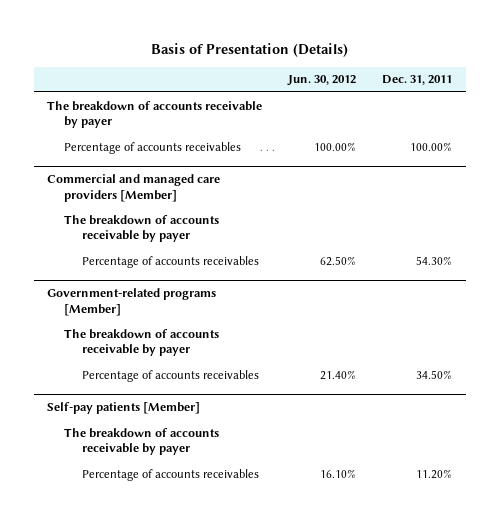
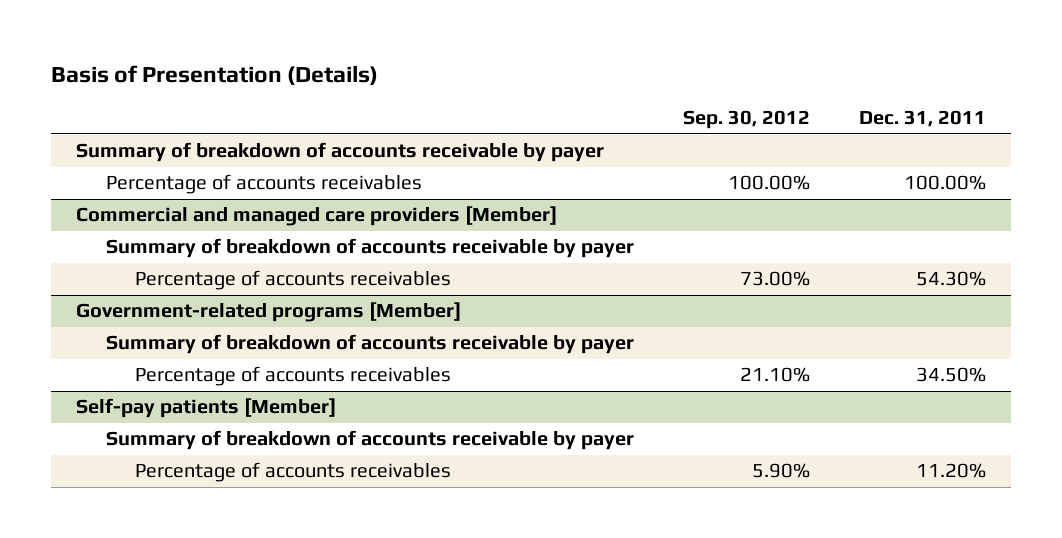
[287,75,357,87] Jun. 30, 2012 -> none
none -> [682,110,810,130] Sep. 30, 2012
[47,100,263,129] The breakdown of accounts receivable by payer -> [76,142,605,163] Summary of breakdown of accounts receivable by payer
[64,214,220,243] The breakdown of accounts receivable by payer -> [105,238,634,259] Summary of breakdown of accounts receivable by payer
[64,328,220,357] The breakdown of accounts receivable by payer -> [105,334,634,355] Summary of breakdown of accounts receivable by payer
[64,427,220,456] The breakdown of accounts receivable by payer -> [105,430,634,451] Summary of breakdown of accounts receivable by payer

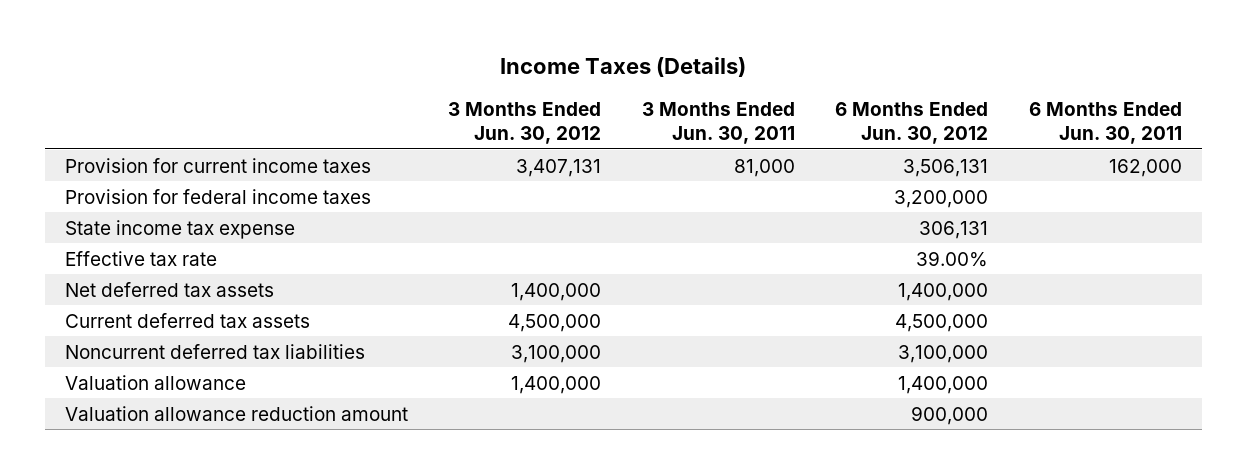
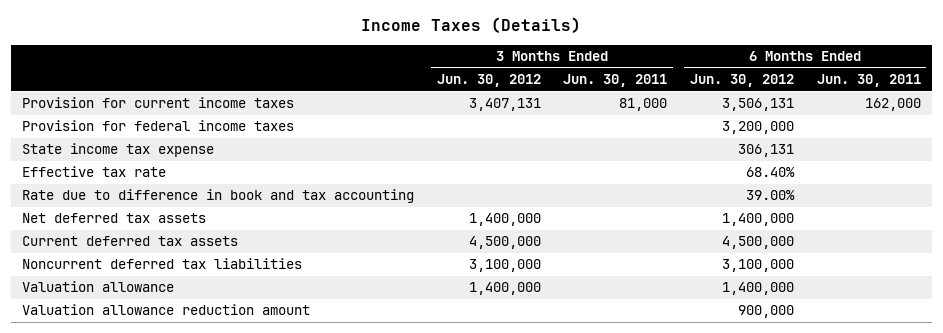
[916,250,989,267] 39.00% -> [746,167,796,178] 68.40%
none -> [22,189,415,204] Rate due to difference in book and tax accounting

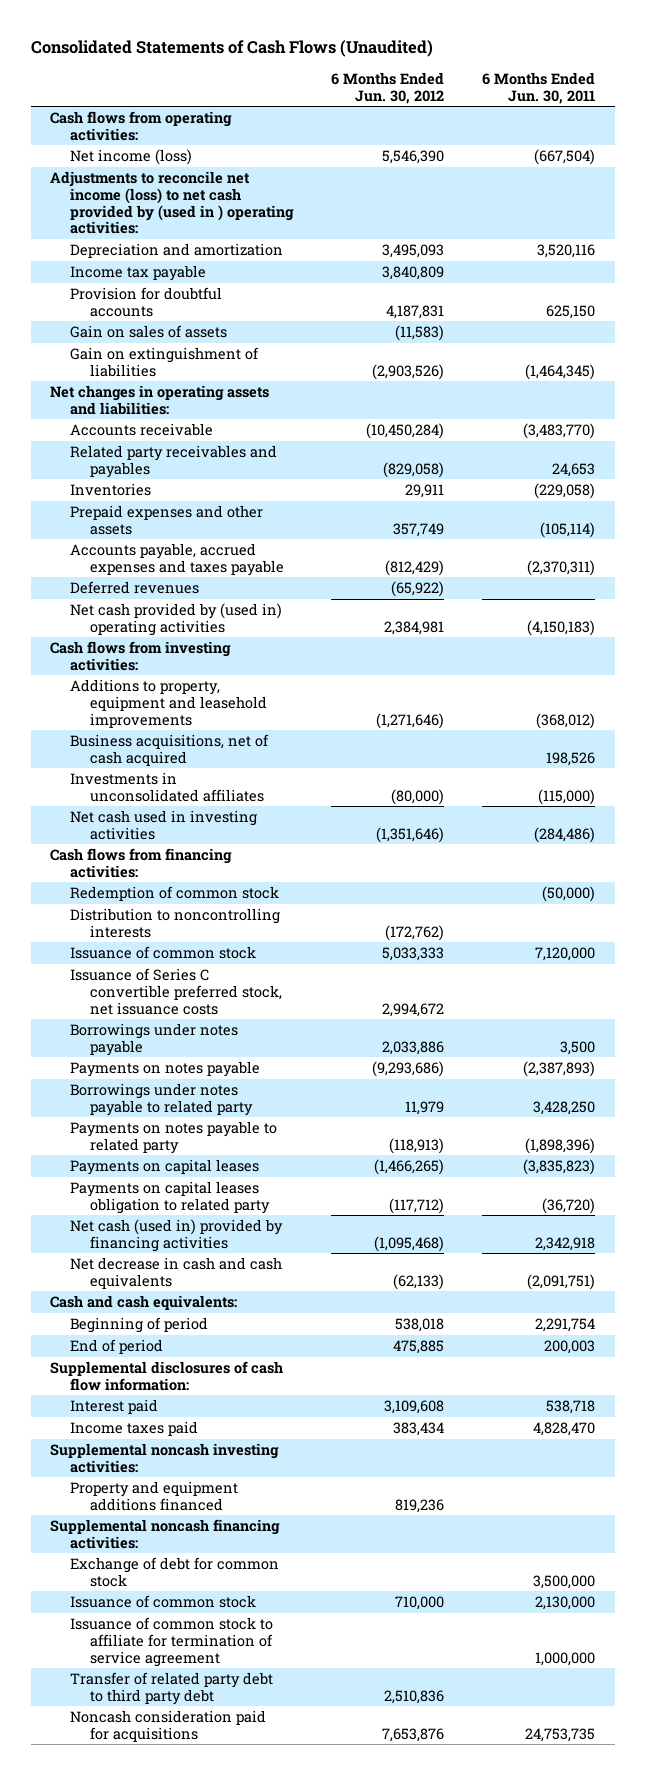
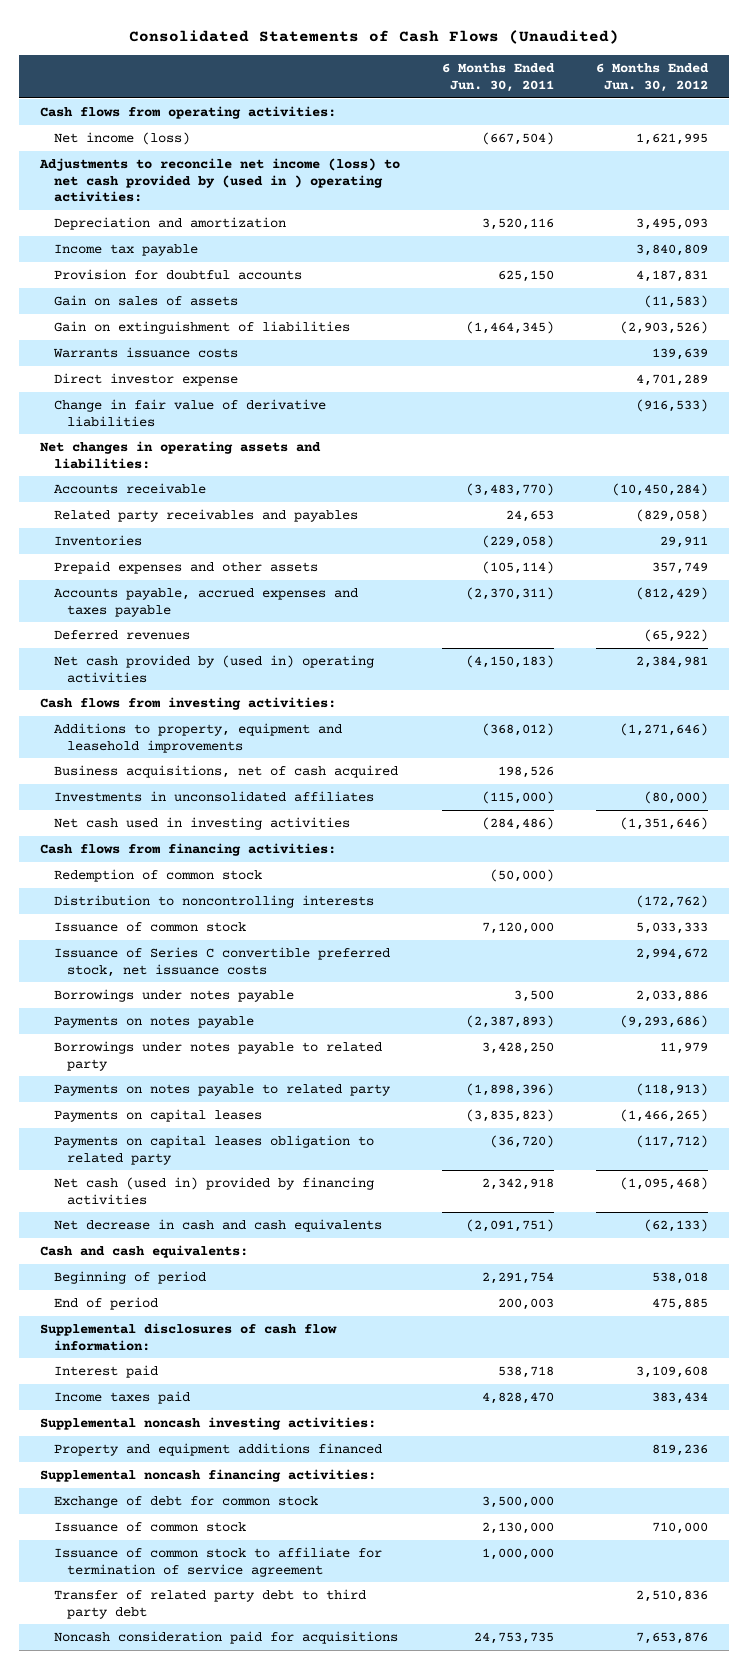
[382,150,445,165] 5,546,390 -> [636,132,709,145] 1,621,995
none -> [52,346,238,358] Warrants issuance costs
none -> [53,372,238,386] Direct investor expense
none -> [53,398,326,427] Change in fair value of derivative liabilities

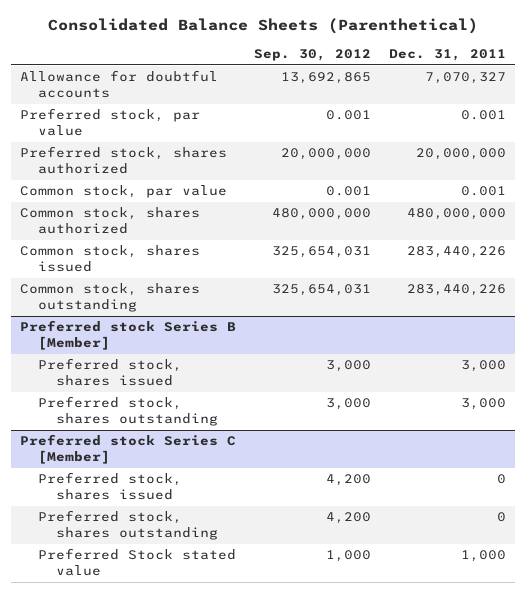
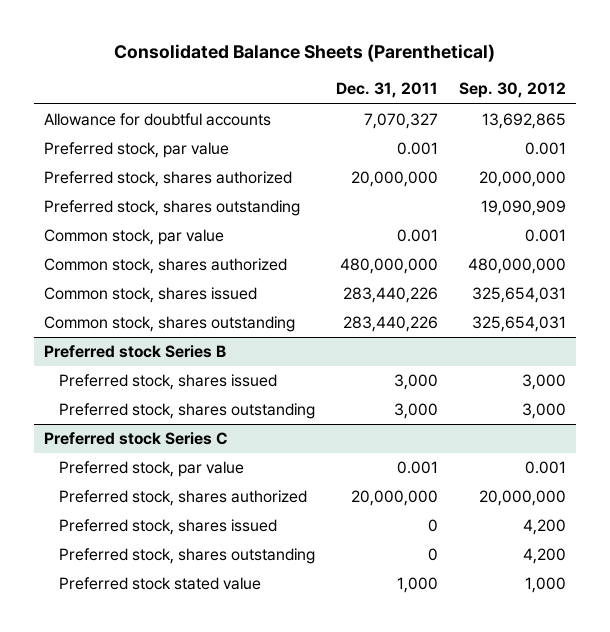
none -> [44,200,301,217] Preferred stock, shares outstanding
[20,320,237,351] Preferred stock Series B [Member] -> [44,345,227,359] Preferred stock Series B
[20,434,237,465] Preferred stock Series C [Member] -> [44,432,229,446] Preferred stock Series C
none -> [59,461,245,478] Preferred stock, par value
none -> [59,490,308,507] Preferred stock, shares authorized
[37,548,236,577] Preferred Stock stated value -> [59,577,262,591] Preferred stock stated value

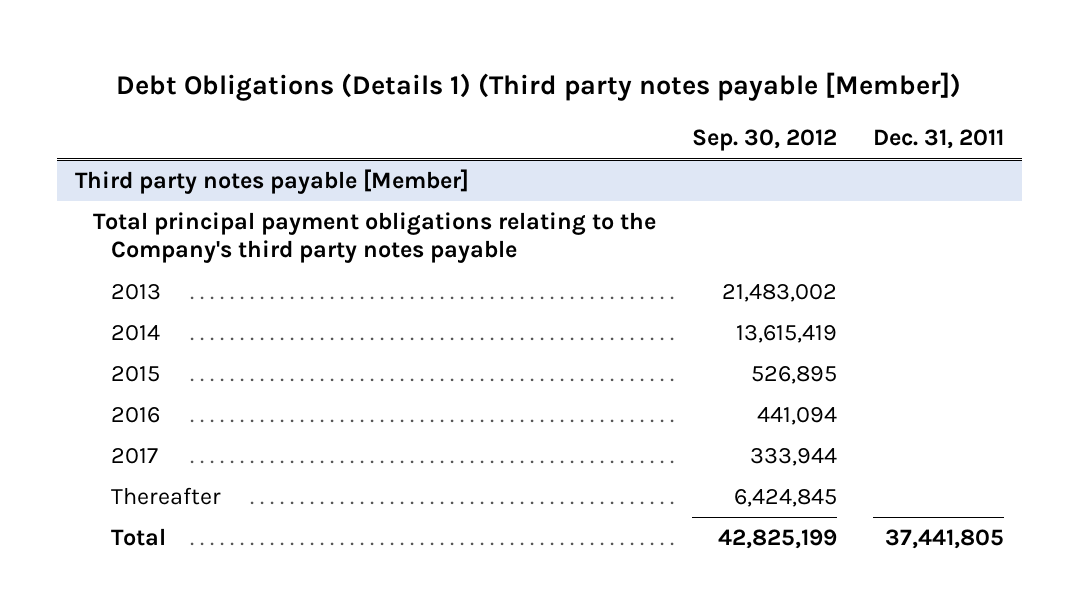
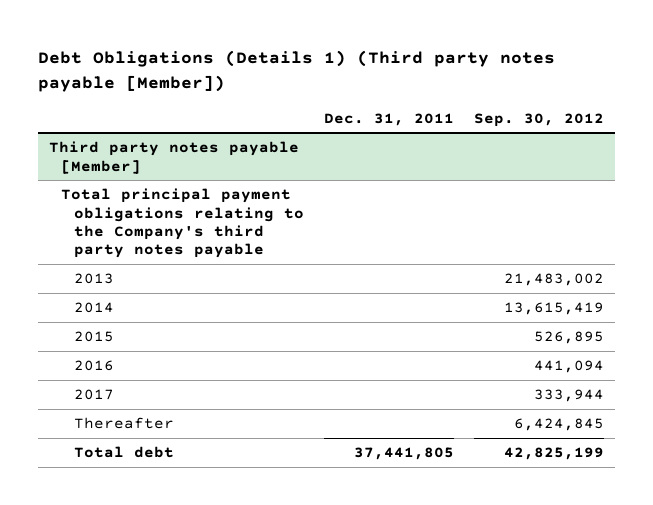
[110,528,166,547] Total -> [73,446,174,459] Total debt

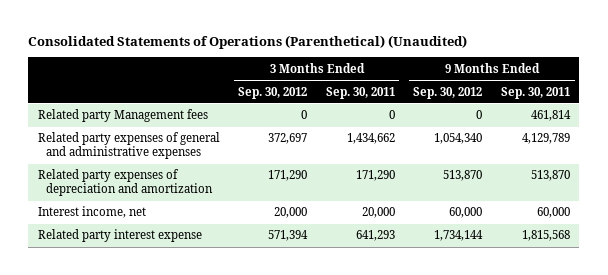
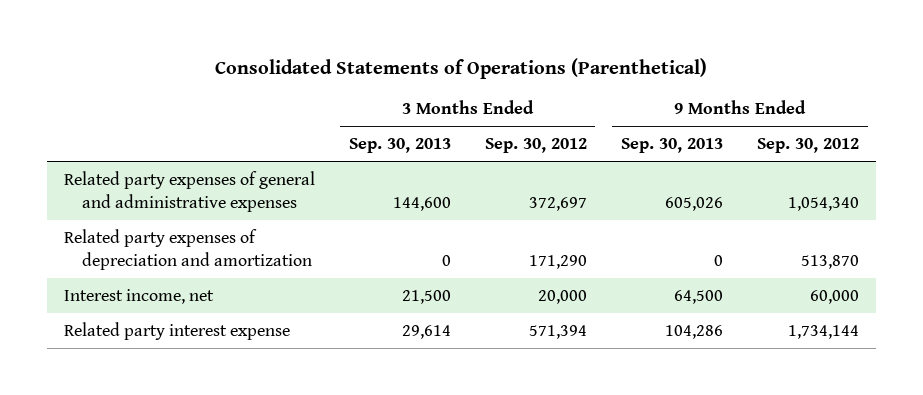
[28,35,468,50] Consolidated Statements of Operations (Parenthetical) (Unaudited) -> [215,57,708,79] Consolidated Statements of Operations (Parenthetical)
[325,86,395,99] Sep. 30, 2011 -> none
[501,86,571,99] Sep. 30, 2011 -> none
none -> [348,138,451,154] Sep. 30, 2013
none -> [620,138,723,154] Sep. 30, 2013
[37,109,208,123] Related party Management fees -> none

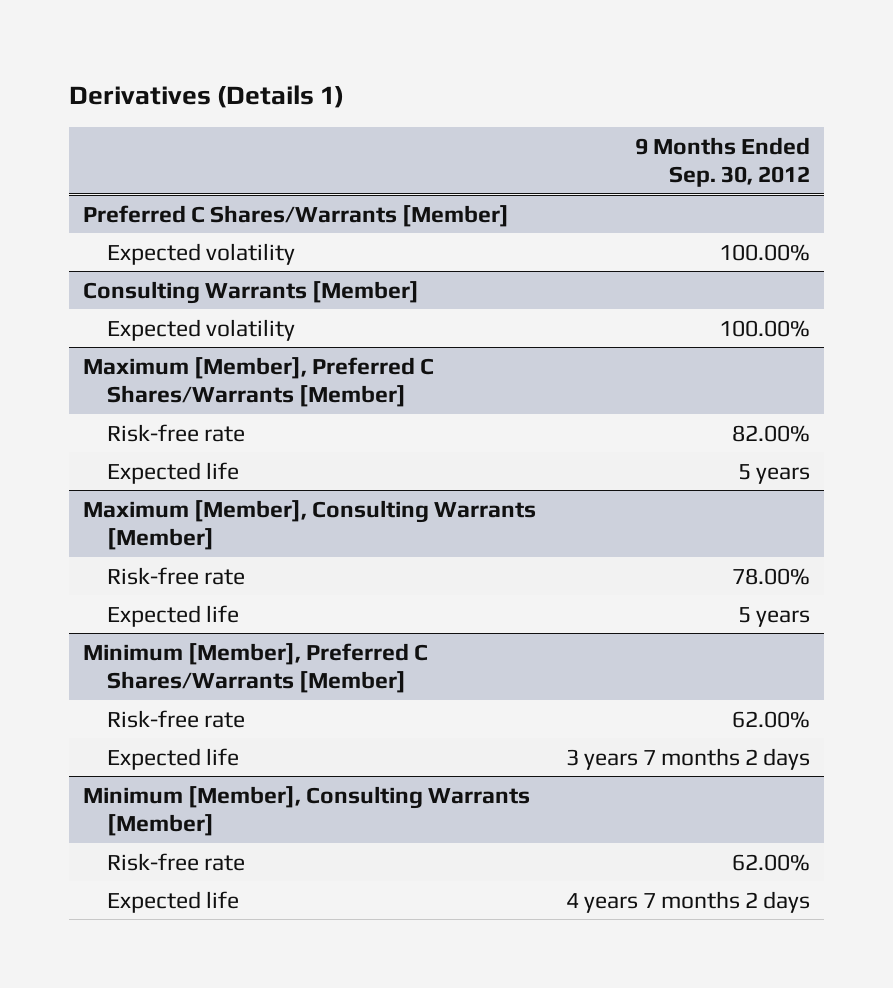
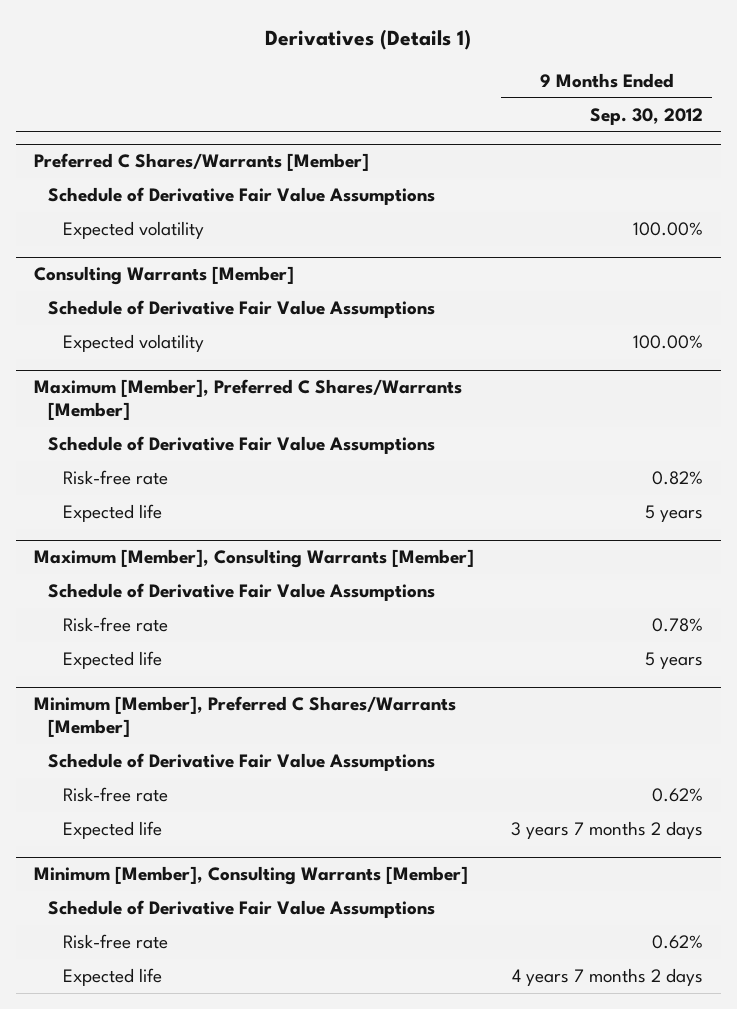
none -> [48,187,436,206] Schedule of Derivative Fair Value Assumptions
none -> [48,300,436,319] Schedule of Derivative Fair Value Assumptions
none -> [48,436,436,455] Schedule of Derivative Fair Value Assumptions
[731,424,810,442] 82.00% -> [651,471,703,486] 0.82%
none -> [48,583,436,602] Schedule of Derivative Fair Value Assumptions
[731,567,810,585] 78.00% -> [651,618,703,633] 0.78%
none -> [48,753,436,772] Schedule of Derivative Fair Value Assumptions
[731,710,810,728] 62.00% -> [651,788,703,803] 0.62%
none -> [48,900,436,919] Schedule of Derivative Fair Value Assumptions
[731,853,810,871] 62.00% -> [651,935,703,950] 0.62%

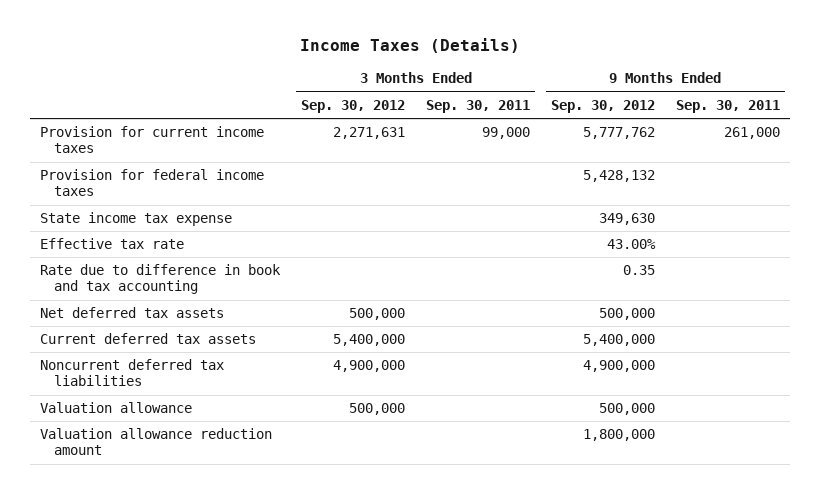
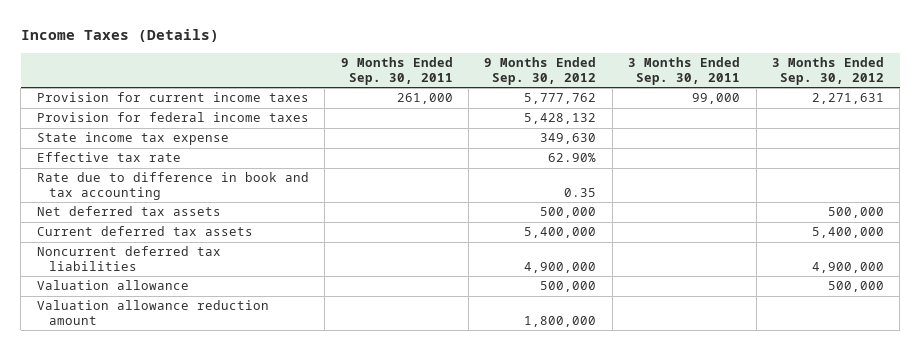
[606,239,656,250] 43.00% -> [548,153,597,163] 62.90%

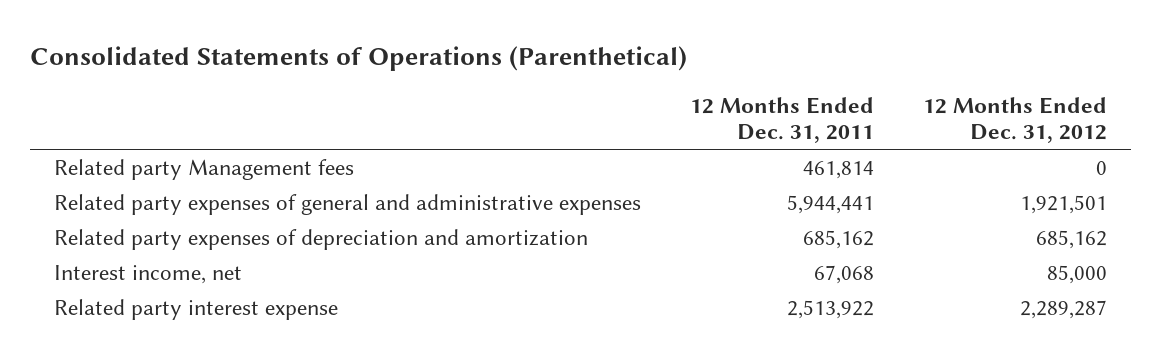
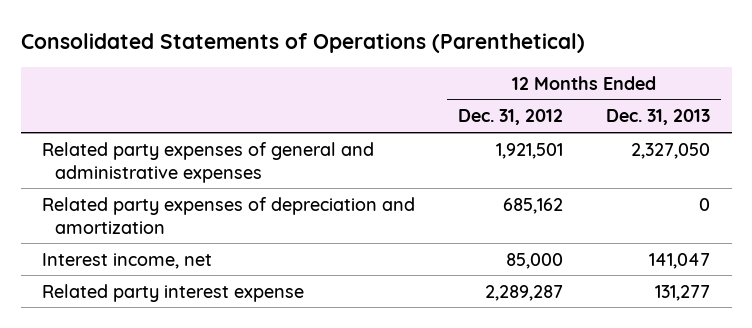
[689,96,874,144] 12 Months Ended Dec. 31, 2011 -> none
none -> [606,109,711,126] Dec. 31, 2013
[53,158,354,180] Related party Management fees -> none

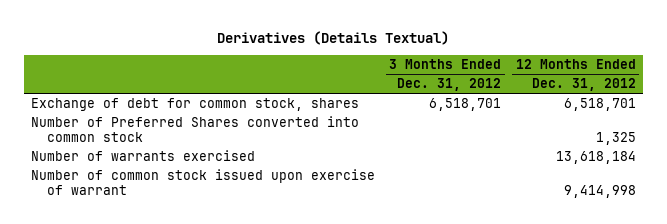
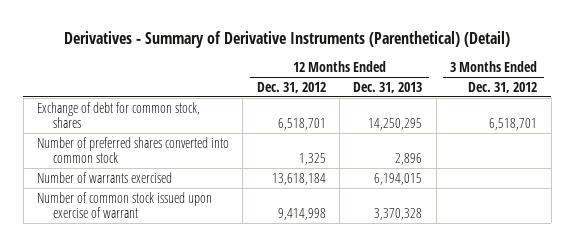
[217,30,450,45] Derivatives (Details Textual) -> [64,31,511,49] Derivatives - Summary of Derivative Instruments (Parenthetical) (Detail)
none -> [353,81,423,93] Dec. 31, 2013
[30,115,359,142] Number of Preferred Shares converted into common stock -> [37,136,230,164] Number of preferred shares converted into common stock

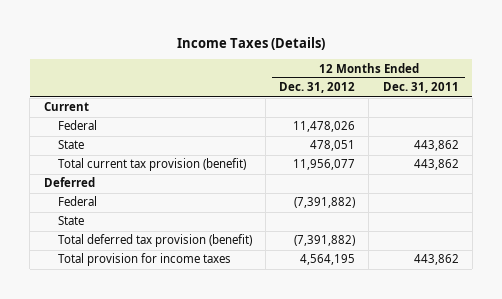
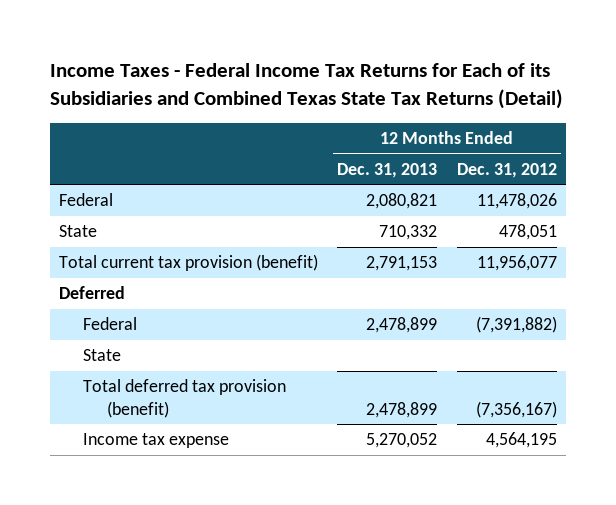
[177,36,326,50] Income Taxes (Details) -> [49,63,563,109] Income Taxes - Federal Income Tax Returns for Each of its Subsidiaries and Combined Texas State Tax Returns (Detail)
[382,82,459,94] Dec. 31, 2011 -> none
none -> [337,162,438,178] Dec. 31, 2013
[43,102,89,112] Current -> none
[294,235,356,247] (7,391,882) -> [475,400,557,418] (7,356,167)
[57,253,231,267] Total provision for income taxes -> [83,433,230,449] Income tax expense

